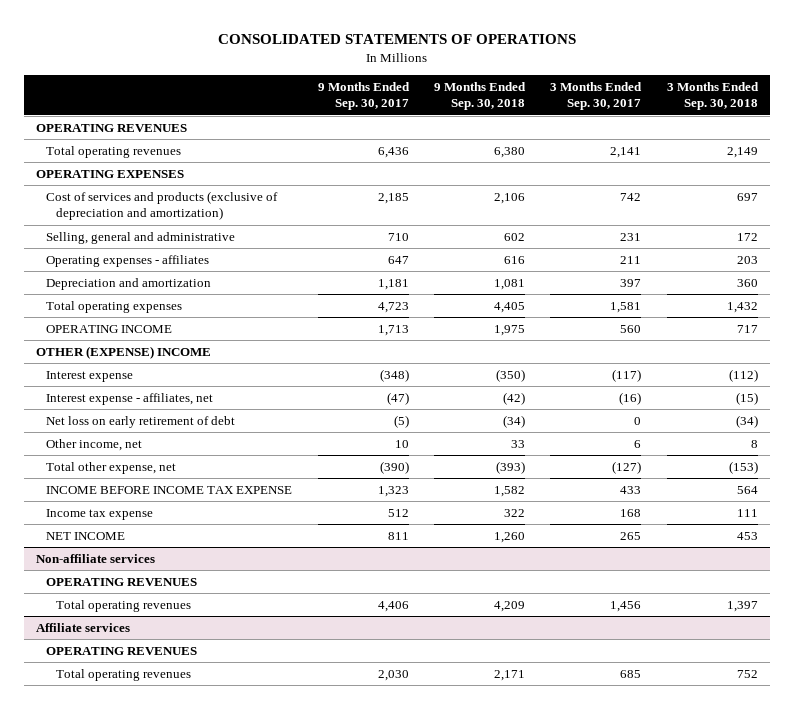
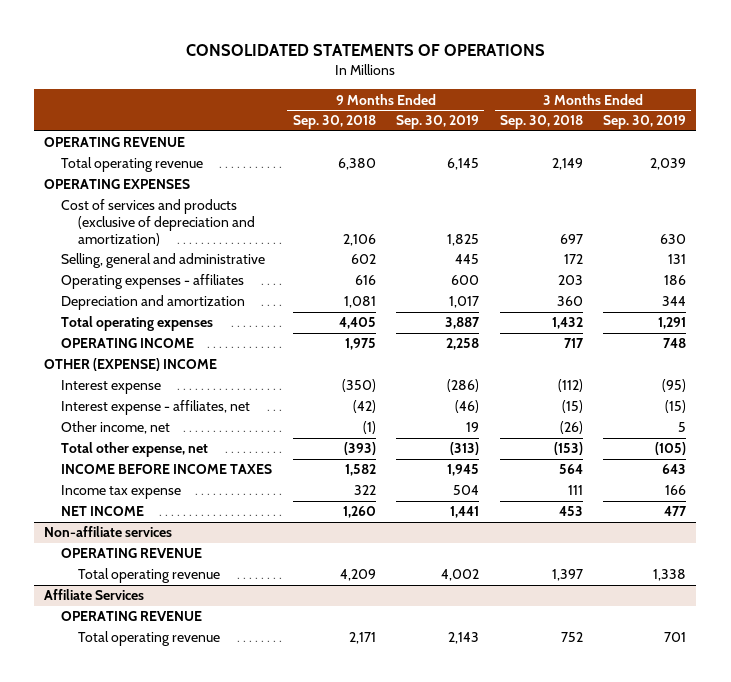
[317,81,410,111] 9 Months Ended Sep. 30, 2017 -> none
[550,81,643,111] 3 Months Ended Sep. 30, 2017 -> none
none -> [396,115,480,130] Sep. 30, 2019
none -> [603,115,687,130] Sep. 30, 2019
[36,123,188,132] OPERATING REVENUES -> [44,137,186,148] OPERATING REVENUE
[46,145,182,158] Total operating revenues -> [61,157,204,173] Total operating revenue
[46,415,236,428] Net loss on early retirement of debt -> none
[510,439,525,448] 33 -> [362,421,376,435] (1)
[750,439,758,448] 8 -> [559,421,583,435] (26)
[46,485,293,494] INCOME BEFORE INCOME TAX EXPENSE -> [61,464,273,475] INCOME BEFORE INCOME TAXES
[46,577,198,586] OPERATING REVENUES -> [61,548,203,559] OPERATING REVENUE
[56,599,192,612] Total operating revenues -> [77,568,220,584] Total operating revenue
[36,622,131,632] Affiliate services -> [44,589,145,601] Affiliate Services
[46,646,198,655] OPERATING REVENUES -> [61,611,203,622] OPERATING REVENUE
[56,668,192,681] Total operating revenues -> [77,631,220,647] Total operating revenue

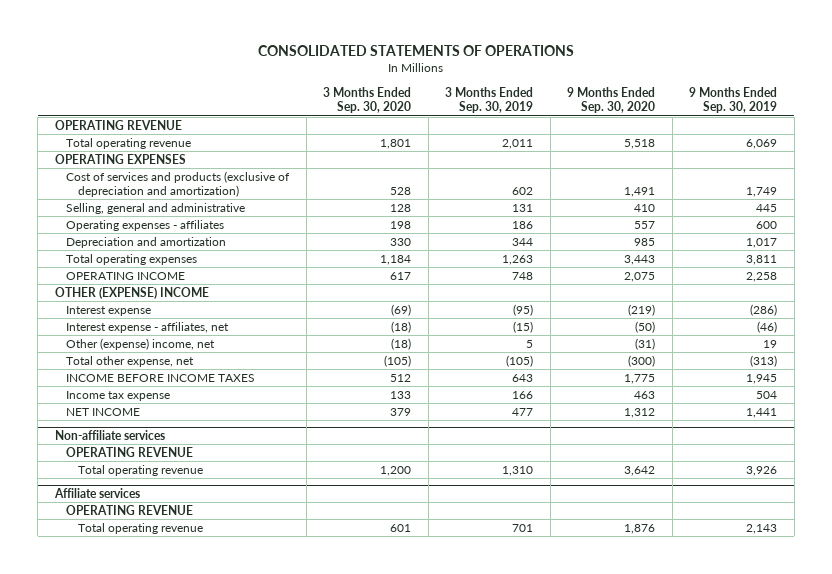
[292,115,376,130] Sep. 30, 2018 -> none
[499,115,583,130] Sep. 30, 2018 -> none
none -> [323,87,412,114] 3 Months Ended Sep. 30, 2020
none -> [567,87,656,114] 9 Months Ended Sep. 30, 2020
[447,158,480,171] 6,145 -> [746,138,778,149] 6,069
[650,158,687,171] 2,039 -> [502,138,534,149] 2,011
[447,233,480,246] 1,825 -> [746,187,778,198] 1,749
[660,233,687,244] 630 -> [512,187,534,196] 602
[445,317,481,330] 3,887 -> [746,254,778,265] 3,811
[658,317,687,330] 1,291 -> [502,254,534,265] 1,263
[61,421,171,435] Other income, net -> [66,337,216,350] Other (expense) income, net
[441,569,480,582] 4,002 -> [746,465,778,476] 3,926
[653,569,687,582] 1,338 -> [502,465,534,476] 1,310
[44,589,145,601] Affiliate Services -> [53,487,140,498] Affiliate services

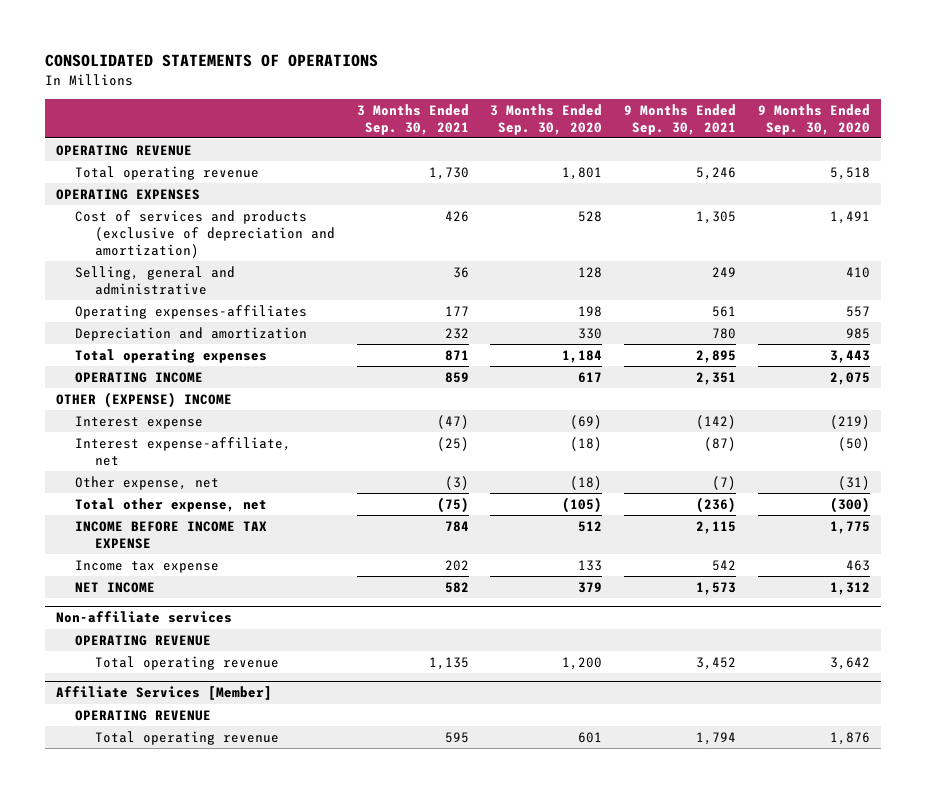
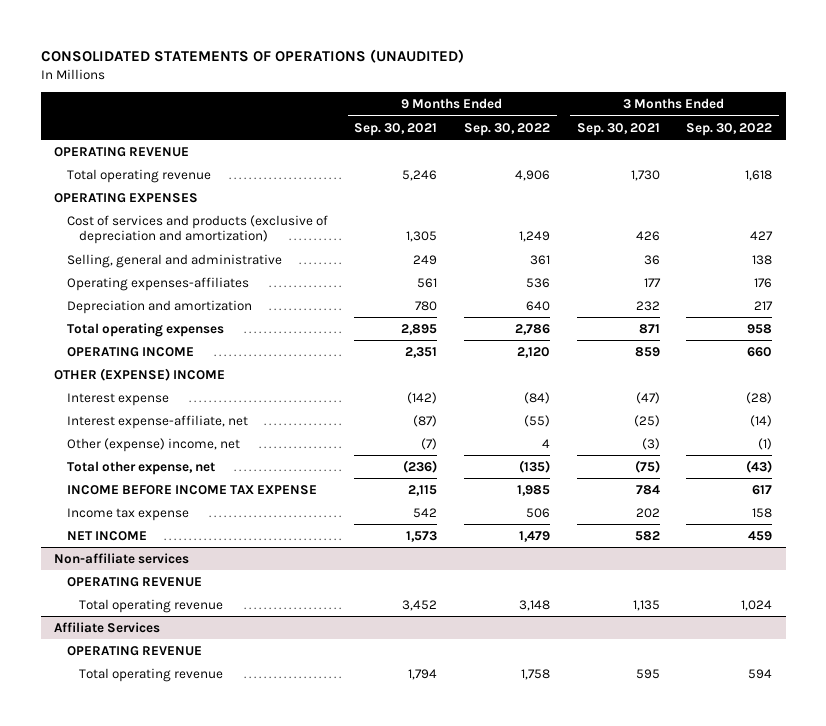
[45,54,379,68] CONSOLIDATED STATEMENTS OF OPERATIONS -> [40,49,464,64] CONSOLIDATED STATEMENTS OF OPERATIONS (UNAUDITED)
[490,103,603,135] 3 Months Ended Sep. 30, 2020 -> none
[757,103,870,135] 9 Months Ended Sep. 30, 2020 -> none
none -> [463,122,550,136] Sep. 30, 2022
none -> [686,122,773,136] Sep. 30, 2022
[75,476,220,491] Other expense, net -> [66,437,240,452] Other (expense) income, net
[55,686,272,701] Affiliate Services [Member] -> [54,621,161,633] Affiliate Services

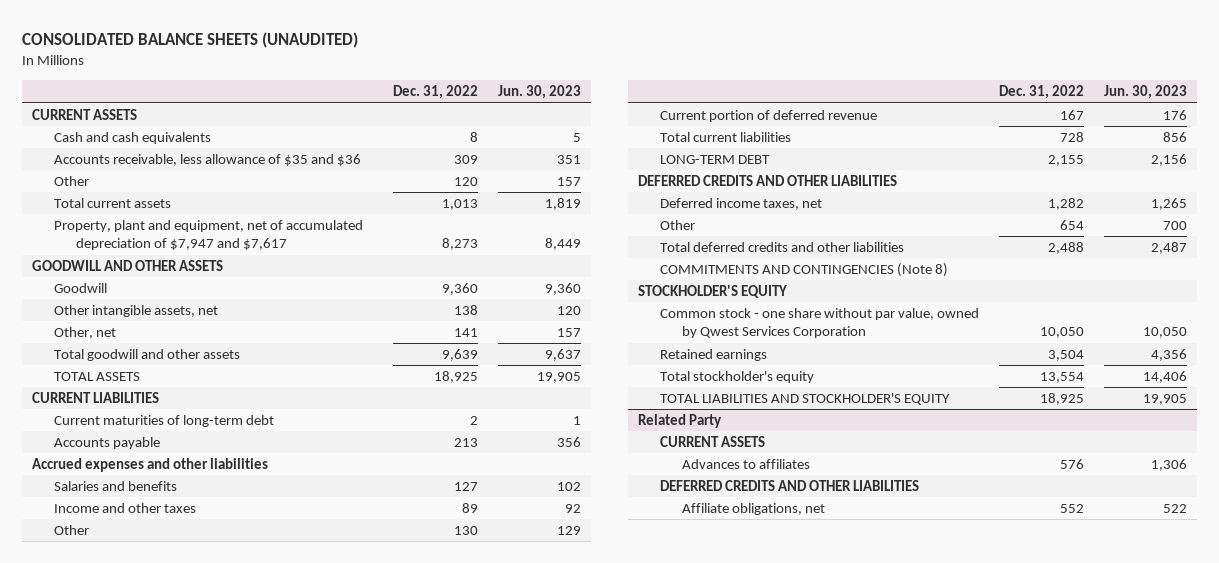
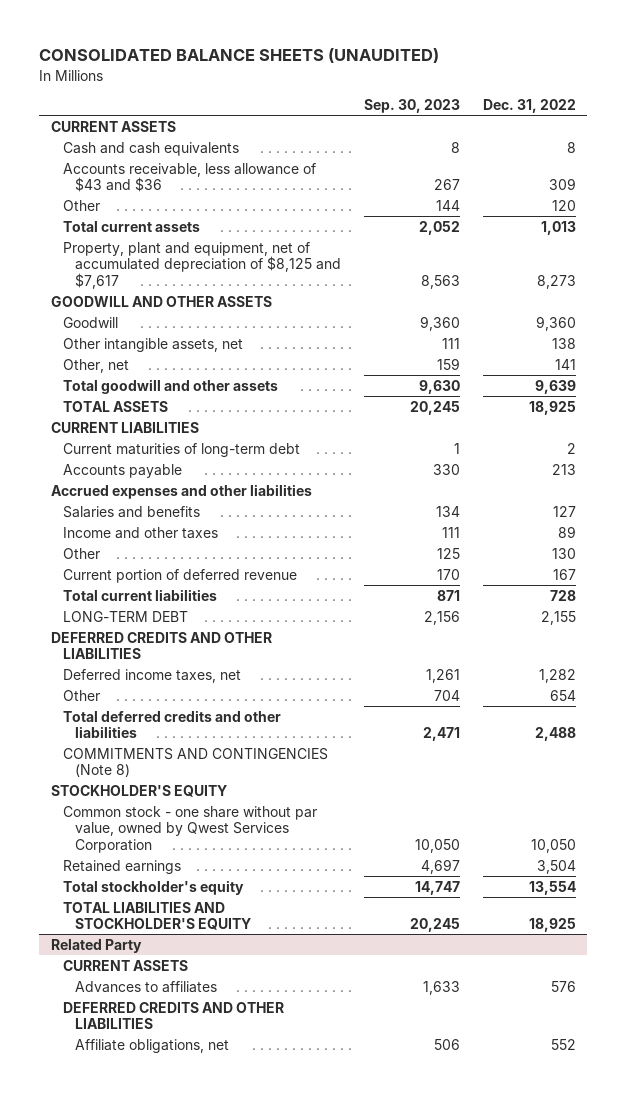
[498,85,582,100] Jun. 30, 2023 -> none
none -> [363,99,460,114] Sep. 30, 2023
[54,154,362,167] Accounts receivable, less allowance of $35 and $36 -> [62,162,316,193] Accounts receivable, less allowance of $43 and $36
[54,220,364,251] Property, plant and equipment, net of accumulated depreciation of $7,947 and $7,617 -> [62,241,341,289] Property, plant and equipment, net of accumulated depreciation of $8,125 and $7,617

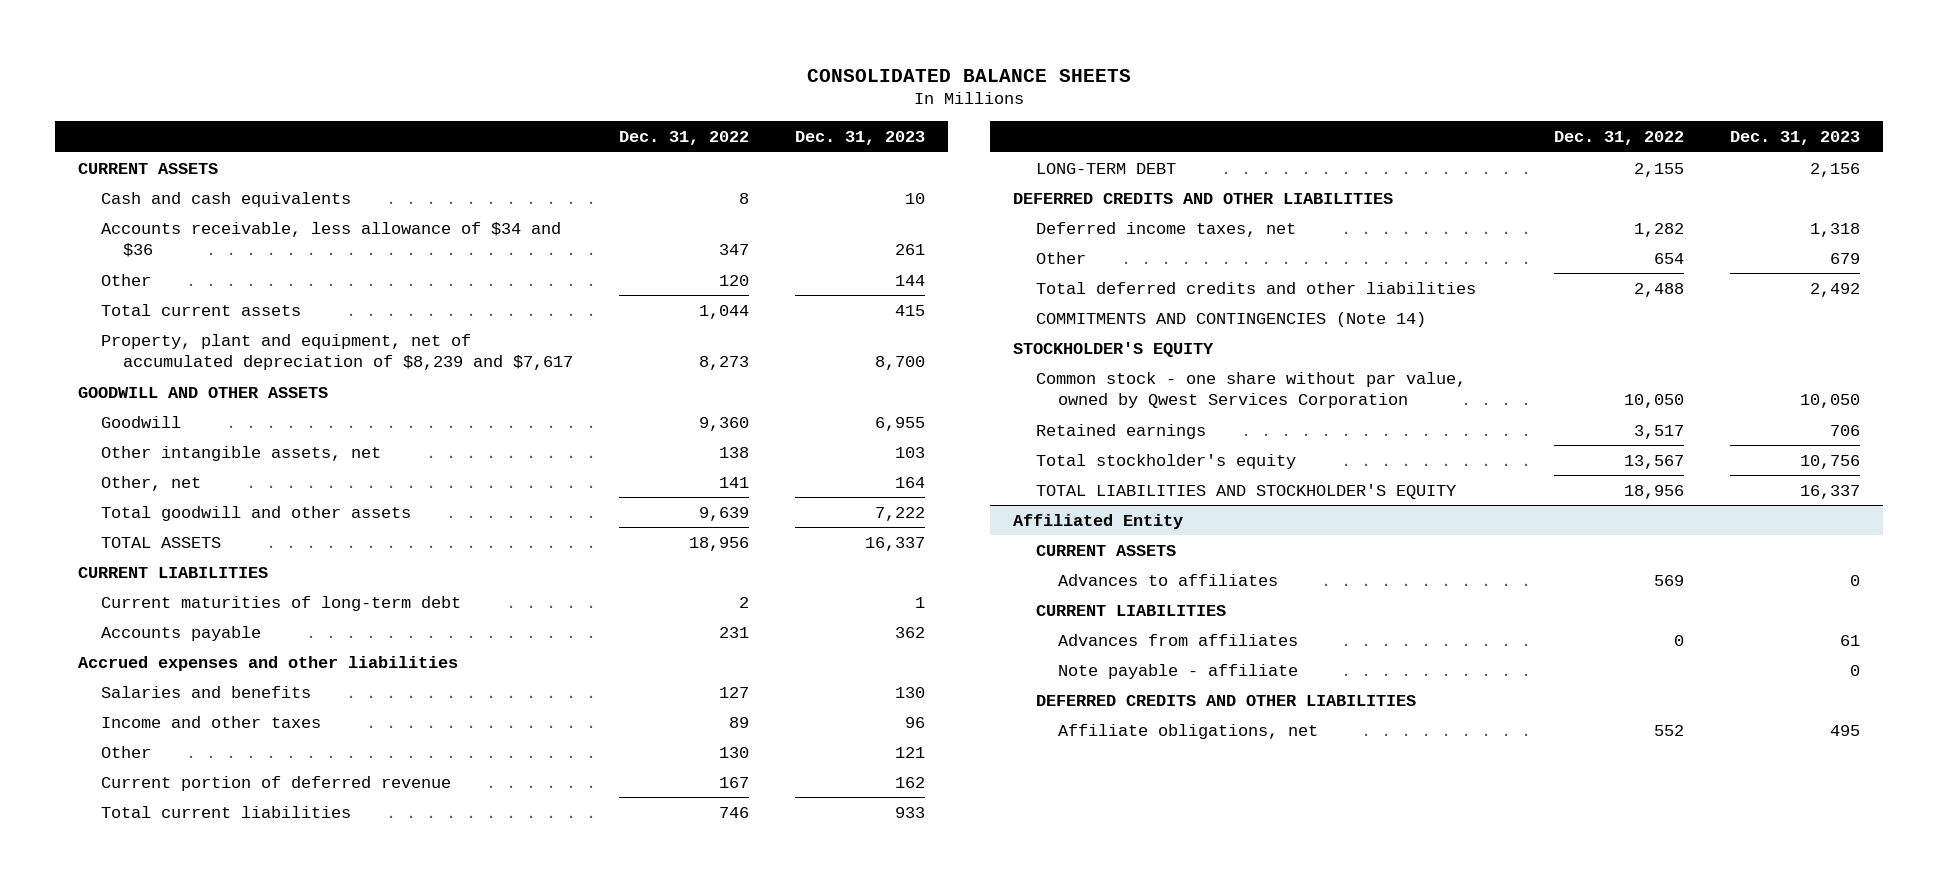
[39,48,440,64] CONSOLIDATED BALANCE SHEETS (UNAUDITED) -> [806,68,1131,82] CONSOLIDATED BALANCE SHEETS
[363,99,460,114] Sep. 30, 2023 -> none
none -> [794,131,925,146] Dec. 31, 2023
[62,162,316,193] Accounts receivable, less allowance of $43 and $36 -> [100,221,561,258] Accounts receivable, less allowance of $34 and $36
[548,178,576,191] 309 -> [719,244,750,256] 347
[540,220,576,235] 1,013 -> [699,304,750,319] 1,044
[62,241,341,289] Property, plant and equipment, net of accumulated depreciation of $8,125 and $7,617 -> [100,333,574,371] Property, plant and equipment, net of accumulated depreciation of $8,239 and $7,617
[528,400,576,415] 18,925 -> [689,536,750,551] 18,956
[551,463,576,475] 213 -> [719,626,750,638] 231
[549,589,576,601] 728 -> [719,806,750,818] 746
[62,747,328,778] COMMITMENTS AND CONTINGENCIES (Note 8) -> [1035,311,1426,327] COMMITMENTS AND CONTINGENCIES (Note 14)
[50,938,142,953] Related Party -> none
[536,859,576,874] 3,504 -> [1633,424,1684,439] 3,517
[528,880,576,895] 13,554 -> [1623,454,1684,469] 13,567
[528,918,576,933] 18,925 -> [1623,484,1684,499] 18,956
none -> [1012,513,1183,529] Affiliated Entity
[550,980,576,992] 576 -> [1653,574,1684,586] 569
none -> [1035,604,1226,616] CURRENT LIABILITIES
none -> [1058,633,1299,646] Advances from affiliates
none -> [1058,663,1299,679] Note payable - affiliate

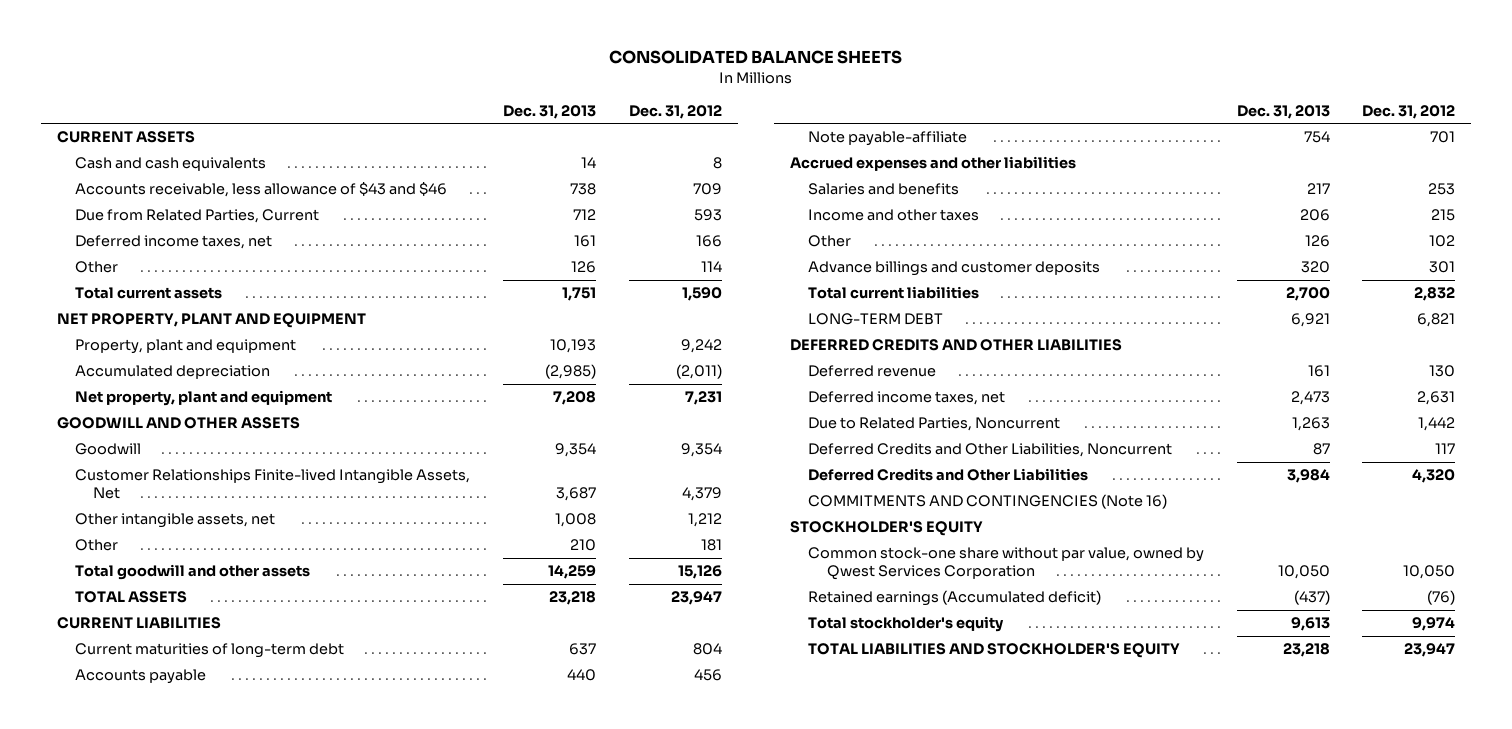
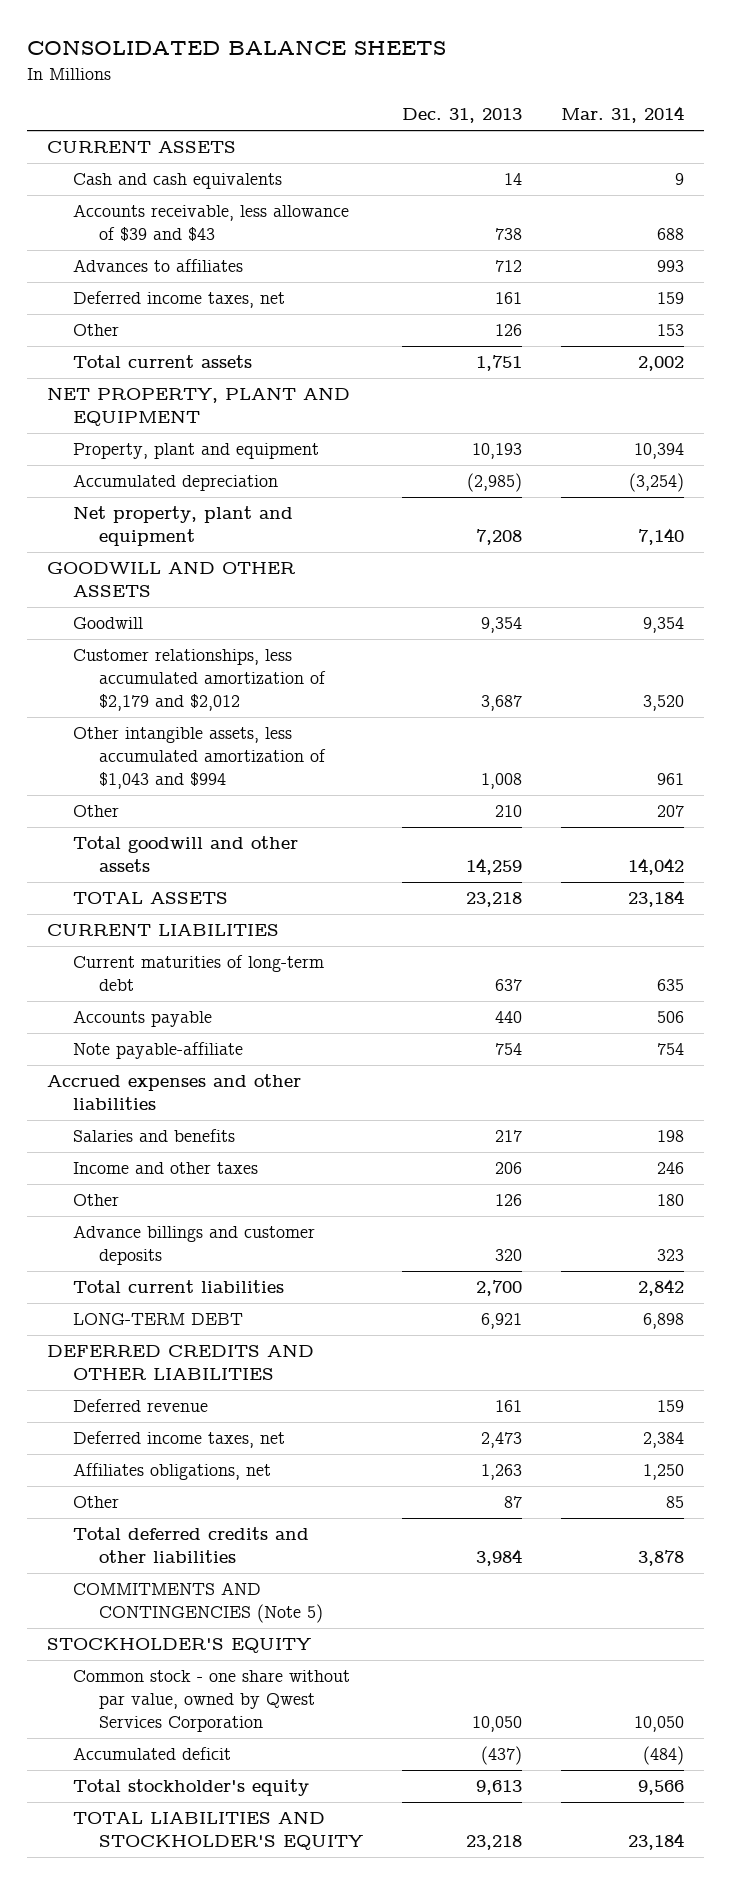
[628,104,722,119] Dec. 31, 2012 -> none
none -> [561,106,685,124] Mar. 31, 2014
[75,182,448,198] Accounts receivable, less allowance of $43 and $46 -> [73,204,350,242] Accounts receivable, less allowance of $39 and $43
[75,209,320,224] Due from Related Parties, Current -> [73,259,244,273] Advances to affiliates
[75,513,276,529] Other intangible assets, net -> none
[75,469,471,500] Customer Relationships Finite-lived Intangible Assets, Net -> [73,649,327,712] Customer relationships, less accumulated amortization of $2,179 and $2,012
none -> [73,727,327,790] Other intangible assets, less accumulated amortization of $1,043 and $994
[808,443,1173,458] Deferred Credits and Other Liabilities, Noncurrent -> none
[808,417,1061,432] Due to Related Parties, Noncurrent -> [73,1463,272,1481] Affiliates obligations, net
none -> [73,1496,120,1509] Other
[808,468,1089,482] Deferred Credits and Other Liabilities -> [73,1527,310,1564] Total deferred credits and other liabilities
[808,494,1168,510] COMMITMENTS AND CONTINGENCIES (Note 16) -> [73,1582,324,1624] COMMITMENTS AND CONTINGENCIES (Note 5)
[808,547,1205,581] Common stock-one share without par value, owned by Qwest Services Corporation -> [73,1670,351,1733] Common stock - one share without par value, owned by Qwest Services Corporation
[808,590,1102,607] Retained earnings (Accumulated deficit) -> [73,1747,232,1761] Accumulated deficit

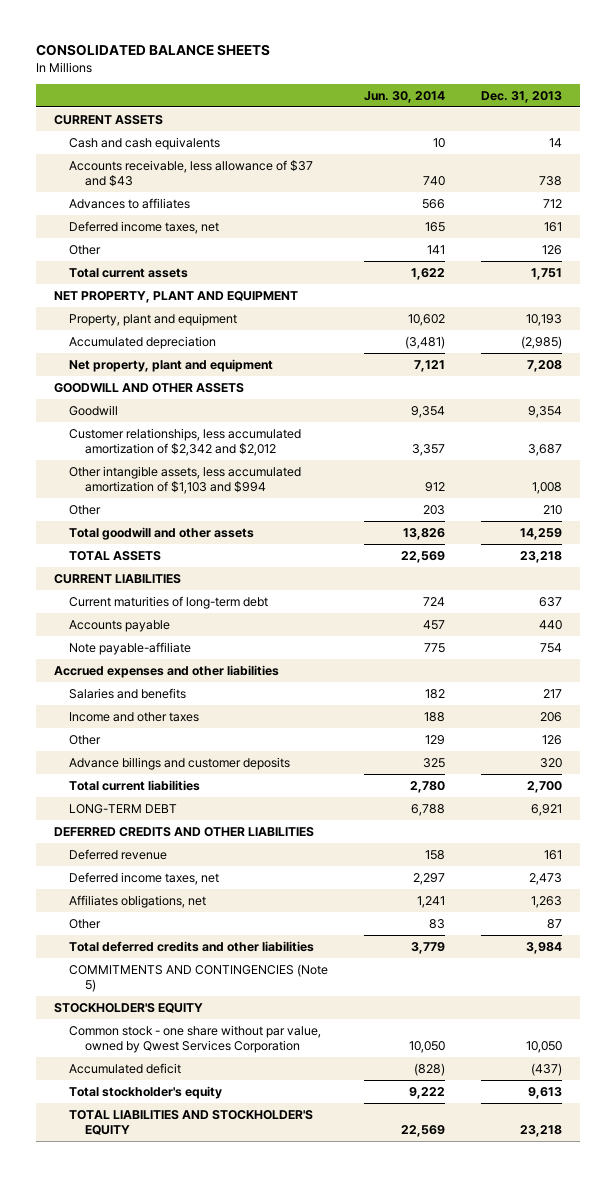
[561,106,685,124] Mar. 31, 2014 -> none
none -> [364,90,446,103] Jun. 30, 2014
[73,204,350,242] Accounts receivable, less allowance of $39 and $43 -> [69,159,314,188] Accounts receivable, less allowance of $37 and $43
[73,649,327,712] Customer relationships, less accumulated amortization of $2,179 and $2,012 -> [69,427,302,457] Customer relationships, less accumulated amortization of $2,342 and $2,012
[73,727,327,790] Other intangible assets, less accumulated amortization of $1,043 and $994 -> [69,465,302,495] Other intangible assets, less accumulated amortization of $1,103 and $994

